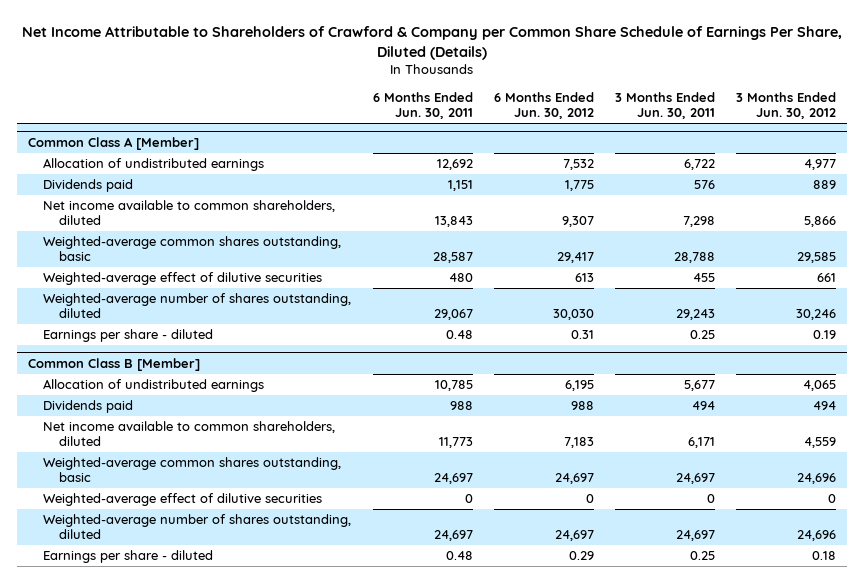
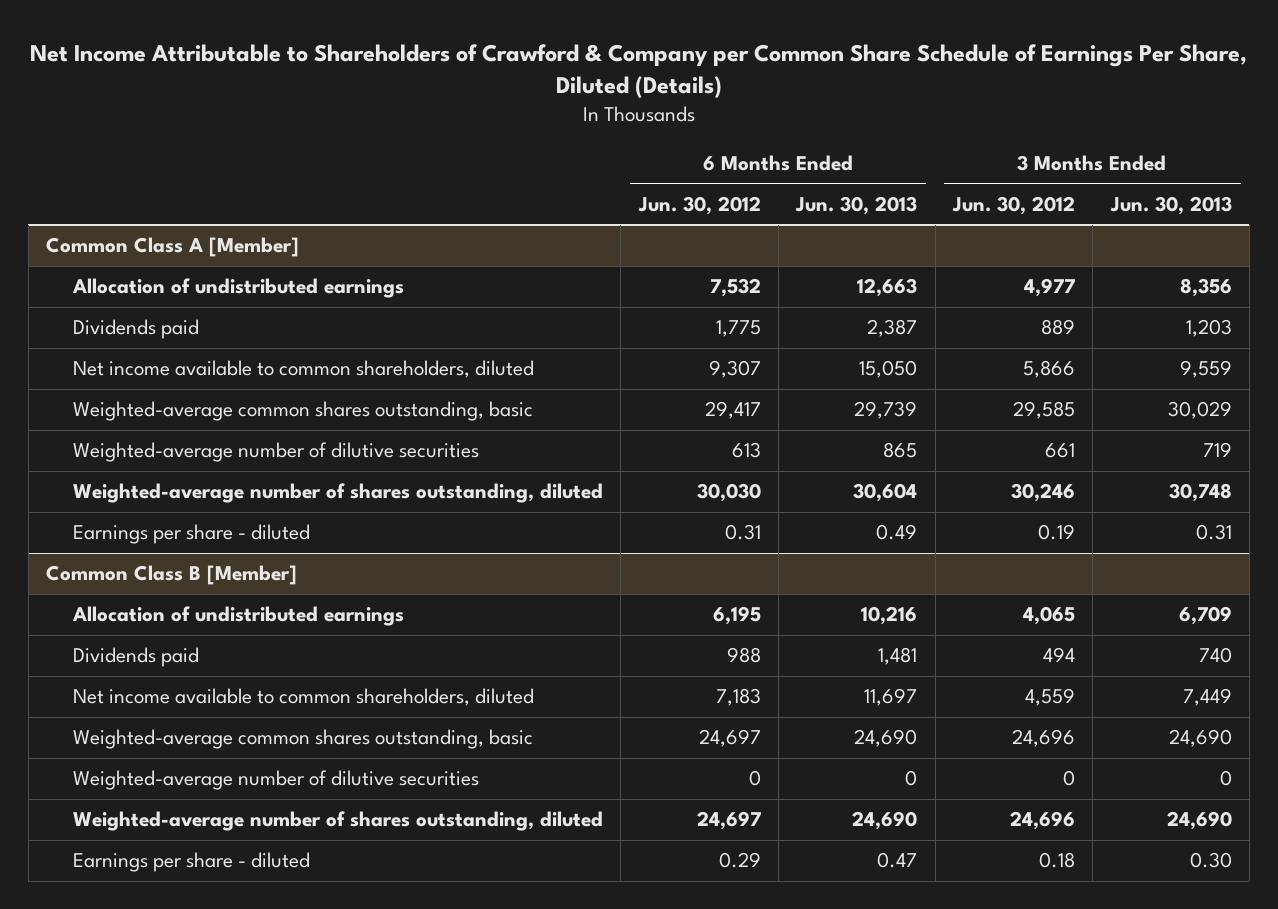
[372,92,473,120] 6 Months Ended Jun. 30, 2011 -> none
[615,92,716,120] 3 Months Ended Jun. 30, 2011 -> none
none -> [795,195,918,215] Jun. 30, 2013
none -> [1109,195,1232,215] Jun. 30, 2013
[43,272,323,286] Weighted-average effect of dilutive securities -> [73,442,480,463] Weighted-average number of dilutive securities
[43,493,323,507] Weighted-average effect of dilutive securities -> [73,770,480,791] Weighted-average number of dilutive securities

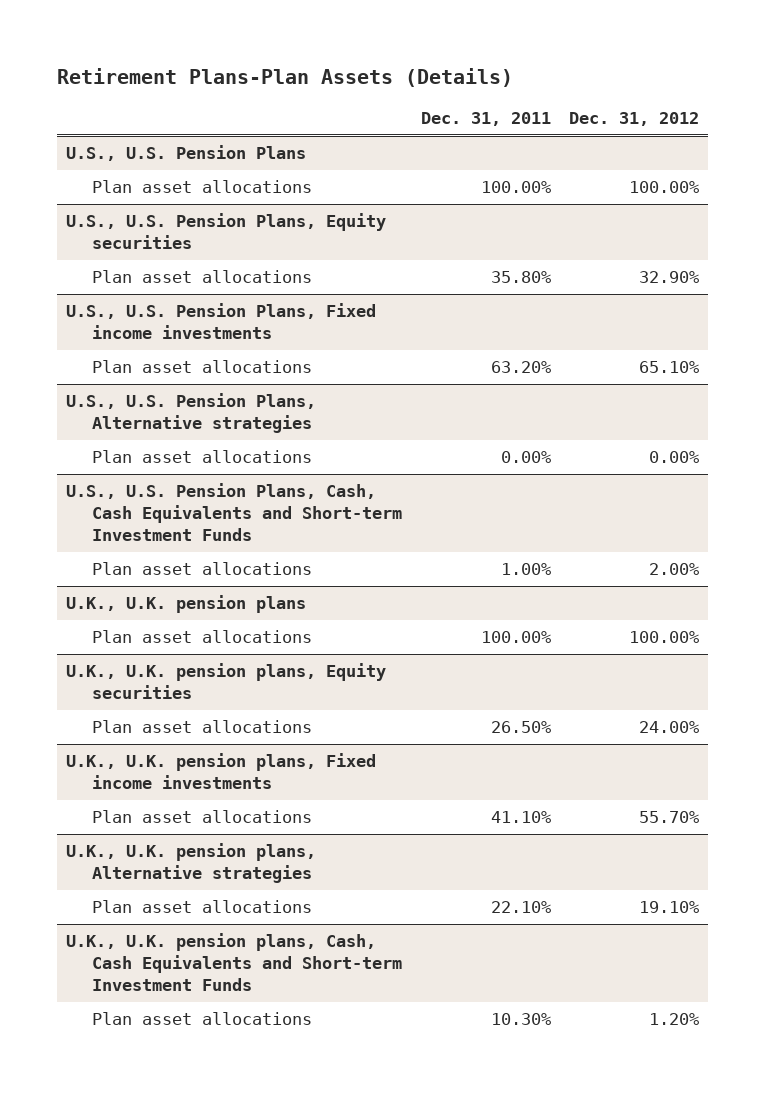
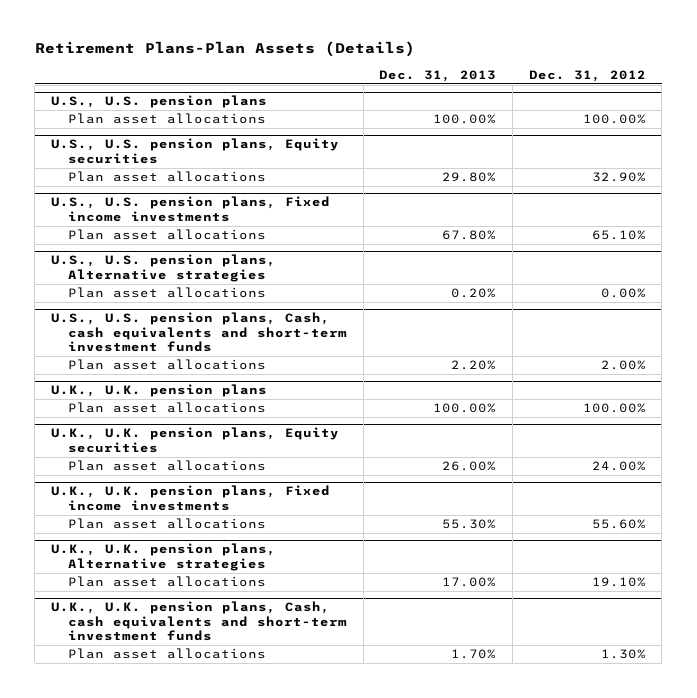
[420,111,551,126] Dec. 31, 2011 -> none
none -> [379,69,497,82] Dec. 31, 2013
[66,145,307,162] U.S., U.S. Pension Plans -> [50,95,267,109] U.S., U.S. pension plans
[66,213,387,250] U.S., U.S. Pension Plans, Equity securities -> [50,138,339,164] U.S., U.S. pension plans, Equity securities
[66,303,377,340] U.S., U.S. Pension Plans, Fixed income investments -> [50,196,330,222] U.S., U.S. pension plans, Fixed income investments
[66,393,317,434] U.S., U.S. Pension Plans, Alternative strategies -> [50,254,276,282] U.S., U.S. pension plans, Alternative strategies
[66,483,403,542] U.S., U.S. Pension Plans, Cash, Cash Equivalents and Short-term Investment Funds -> [50,312,348,352] U.S., U.S. pension plans, Cash, cash equivalents and short-term investment funds
[638,811,699,824] 55.70% -> [591,519,646,530] 55.60%
[66,933,403,992] U.K., U.K. pension plans, Cash, Cash Equivalents and Short-term Investment Funds -> [50,601,348,641] U.K., U.K. pension plans, Cash, cash equivalents and short-term investment funds
[648,1013,699,1026] 1.20% -> [600,649,646,660] 1.30%

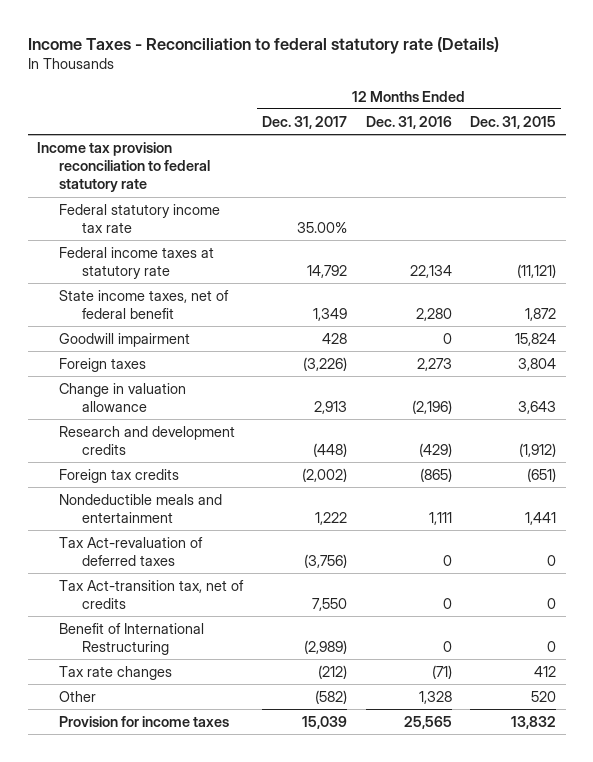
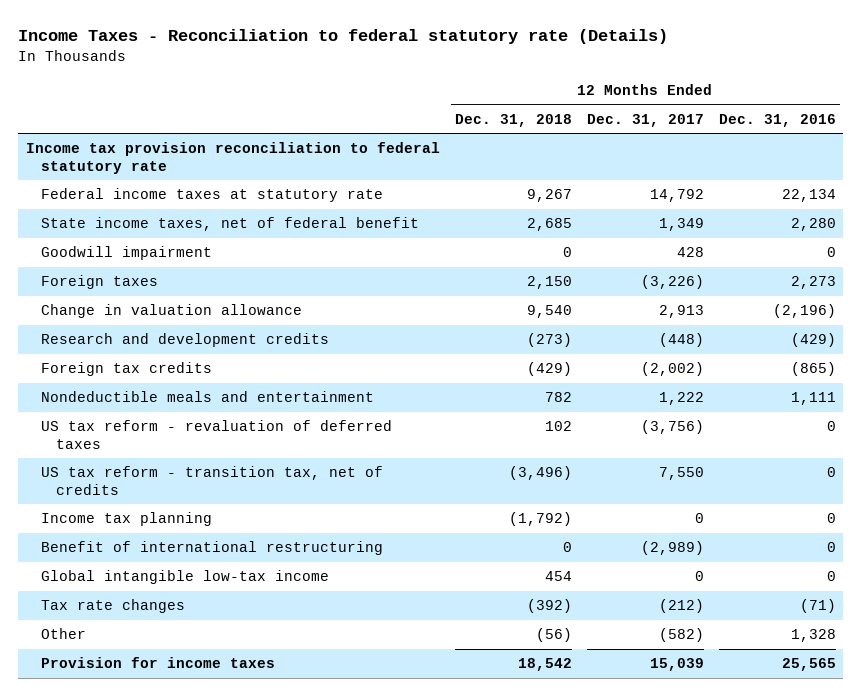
[470,115,557,129] Dec. 31, 2015 -> none
none -> [454,113,572,127] Dec. 31, 2018
[59,203,221,234] Federal statutory income tax rate -> none
[59,536,204,567] Tax Act-revaluation of deferred taxes -> [41,420,393,449] US tax reform - revaluation of deferred taxes
[59,579,245,610] Tax Act-transition tax, net of credits -> [41,466,384,495] US tax reform - transition tax, net of credits
none -> [41,512,213,527] Income tax planning
[59,622,205,656] Benefit of International Restructuring -> [41,541,384,556] Benefit of international restructuring
none -> [41,570,330,585] Global intangible low-tax income

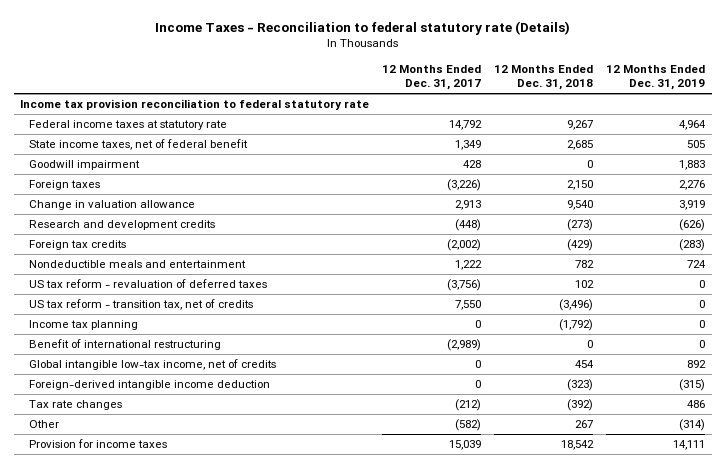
[718,113,836,127] Dec. 31, 2016 -> none
none -> [606,65,706,91] 12 Months Ended Dec. 31, 2019
[41,570,330,585] Global intangible low-tax income -> [29,359,277,371] Global intangible low-tax income, net of credits
none -> [29,380,271,391] Foreign-derived intangible income deduction
[535,628,572,643] (56) -> [575,420,594,429] 267

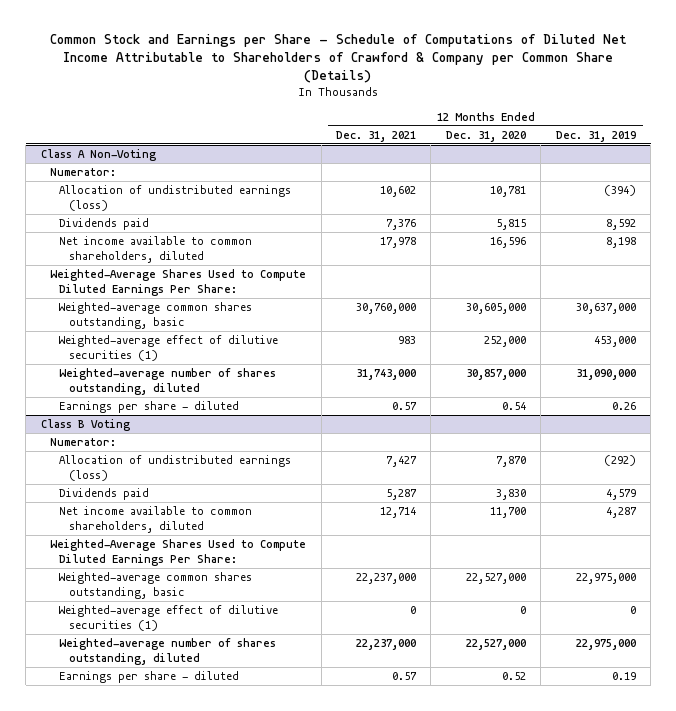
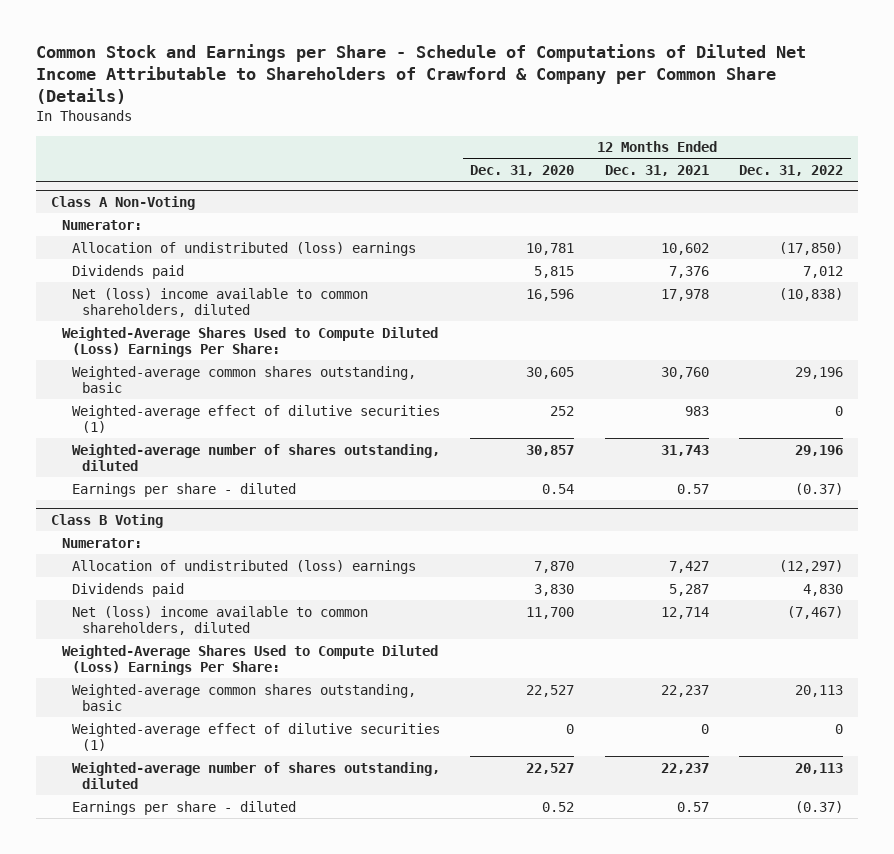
[555,130,636,142] Dec. 31, 2019 -> none
none -> [738,165,843,177] Dec. 31, 2022
[59,185,292,212] Allocation of undistributed earnings (loss) -> [71,241,416,256] Allocation of undistributed (loss) earnings
[59,236,253,264] Net income available to common shareholders, diluted -> [71,287,368,318] Net (loss) income available to common shareholders, diluted
[50,269,307,297] Weighted-Average Shares Used to Compute Diluted Earnings Per Share: -> [61,326,438,358] Weighted-Average Shares Used to Compute Diluted (Loss) Earnings Per Share:
[355,303,416,315] 30,760,000 -> [660,366,709,379] 30,760
[465,303,526,315] 30,605,000 -> [526,366,575,379] 30,605
[483,336,526,348] 252,000 -> [550,405,575,416] 252
[355,369,416,381] 31,743,000 -> [660,444,709,456] 31,743
[465,369,526,381] 30,857,000 -> [526,444,575,456] 30,857
[59,455,292,482] Allocation of undistributed earnings (loss) -> [71,559,416,574] Allocation of undistributed (loss) earnings
[59,506,253,534] Net income available to common shareholders, diluted -> [71,605,368,636] Net (loss) income available to common shareholders, diluted
[50,539,307,567] Weighted-Average Shares Used to Compute Diluted Earnings Per Share: -> [61,644,438,676] Weighted-Average Shares Used to Compute Diluted (Loss) Earnings Per Share:
[355,573,416,585] 22,237,000 -> [660,684,709,697] 22,237
[465,573,526,585] 22,527,000 -> [526,684,575,697] 22,527
[355,639,416,651] 22,237,000 -> [660,762,709,774] 22,237
[465,639,526,651] 22,527,000 -> [526,762,575,774] 22,527

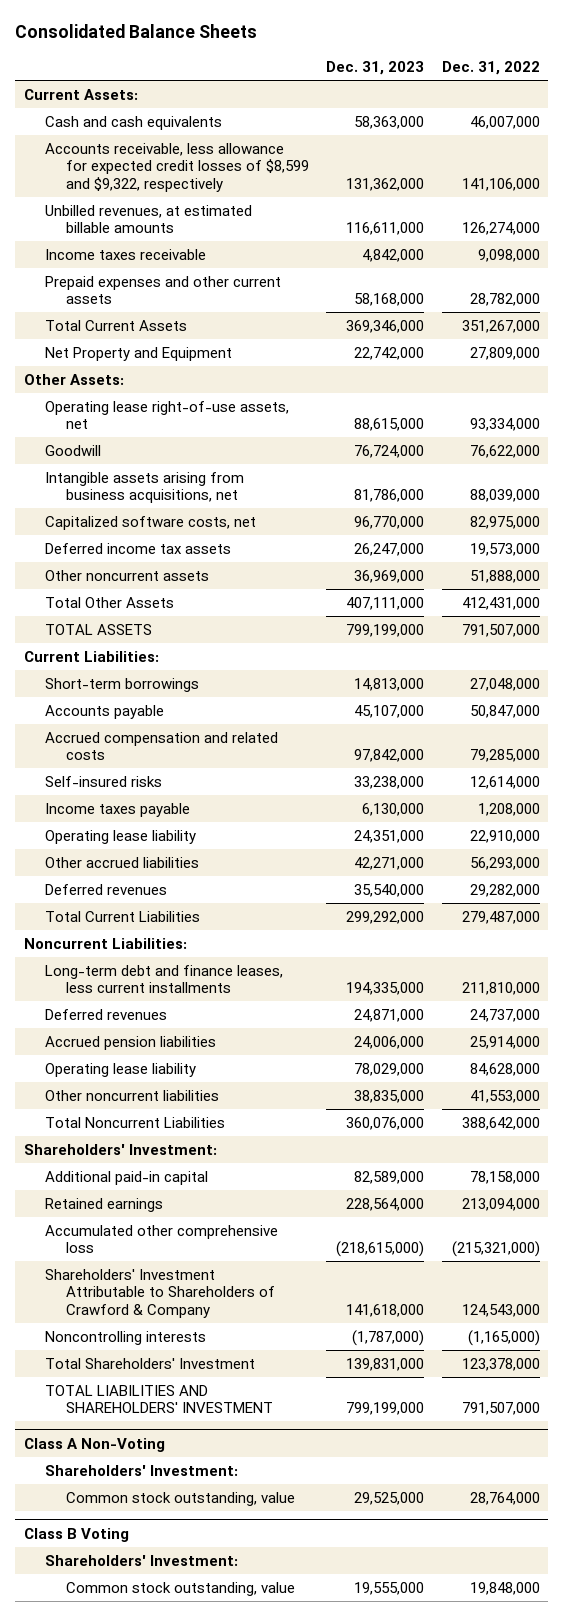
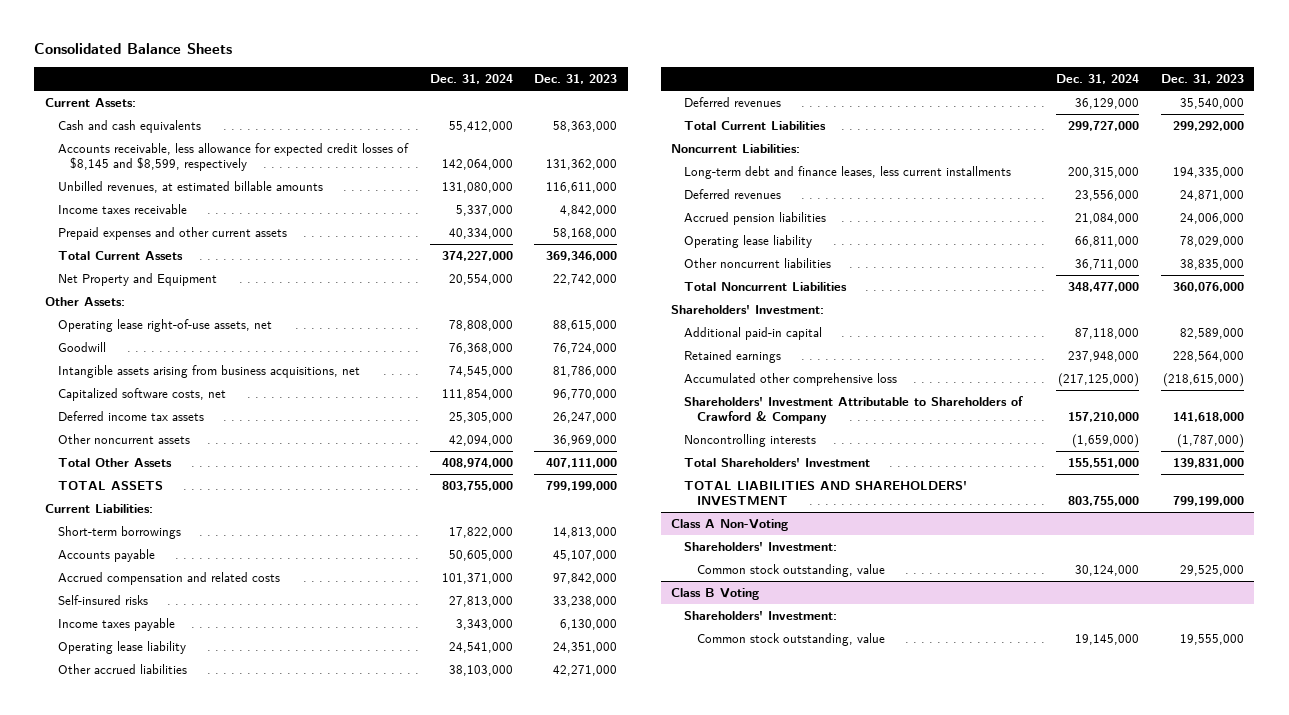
[441,61,540,76] Dec. 31, 2022 -> none
none -> [429,74,513,85] Dec. 31, 2024
[44,142,309,192] Accounts receivable, less allowance for expected credit losses of $8,599 and $9,322, respectively -> [57,142,409,172] Accounts receivable, less allowance for expected credit losses of $8,145 and $8,599, respectively

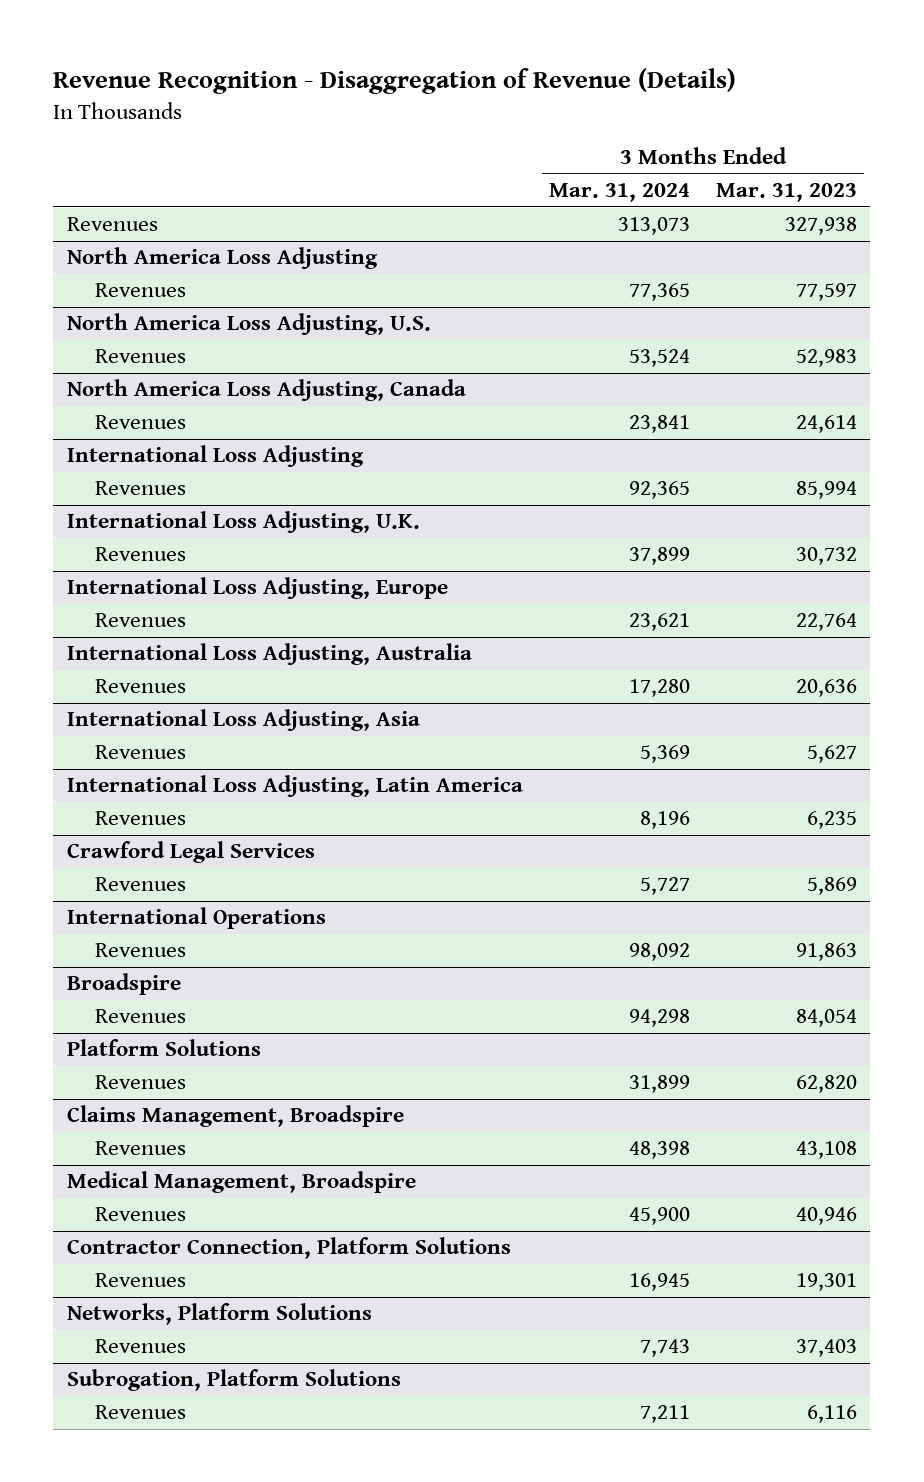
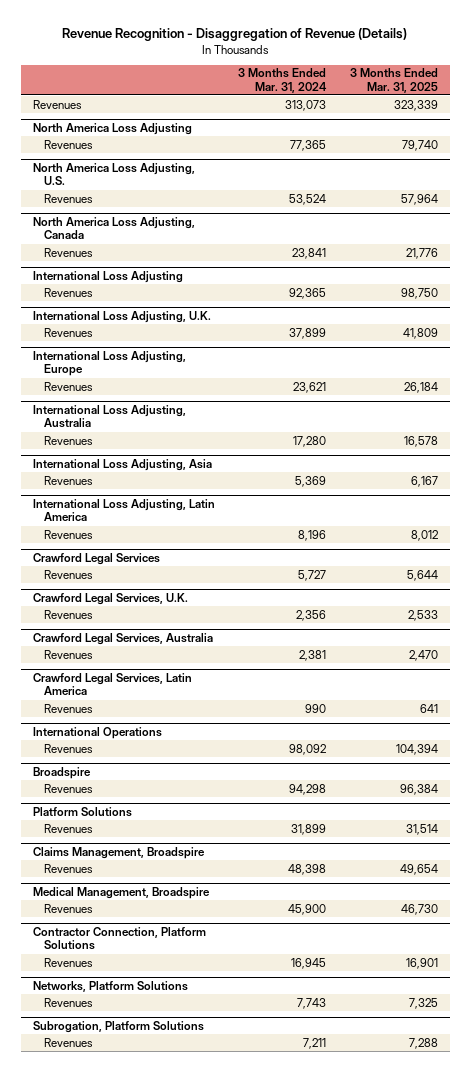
[715,183,857,203] Mar. 31, 2023 -> none
none -> [350,68,439,93] 3 Months Ended Mar. 31, 2025
none -> [32,593,188,606] Crawford Legal Services, U.K.
none -> [44,609,94,619] Revenues
none -> [32,633,213,646] Crawford Legal Services, Australia
none -> [44,649,94,659] Revenues
none -> [32,673,192,696] Crawford Legal Services, Latin America
none -> [44,703,94,713] Revenues

